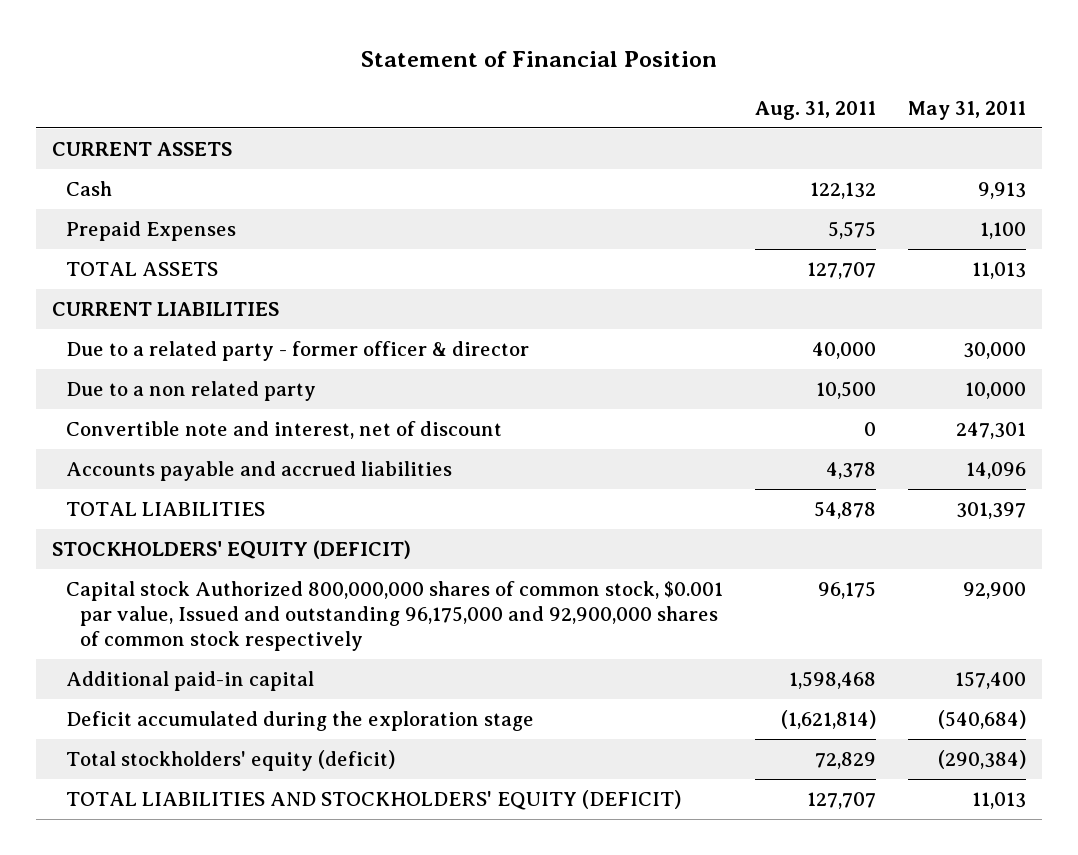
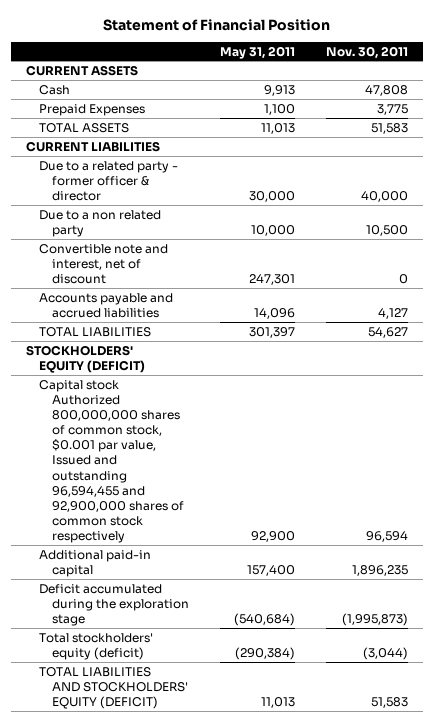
[755,100,877,120] Aug. 31, 2011 -> none
none -> [325,45,408,59] Nov. 30, 2011
[66,581,724,652] Capital stock Authorized 800,000,000 shares of common stock, $0.001 par value, Issued and outstanding 96,175,000 and 92,900,000 shares of common stock respectively -> [39,379,185,544] Capital stock Authorized 800,000,000 shares of common stock, $0.001 par value, Issued and outstanding 96,594,455 and 92,900,000 shares of common stock respectively

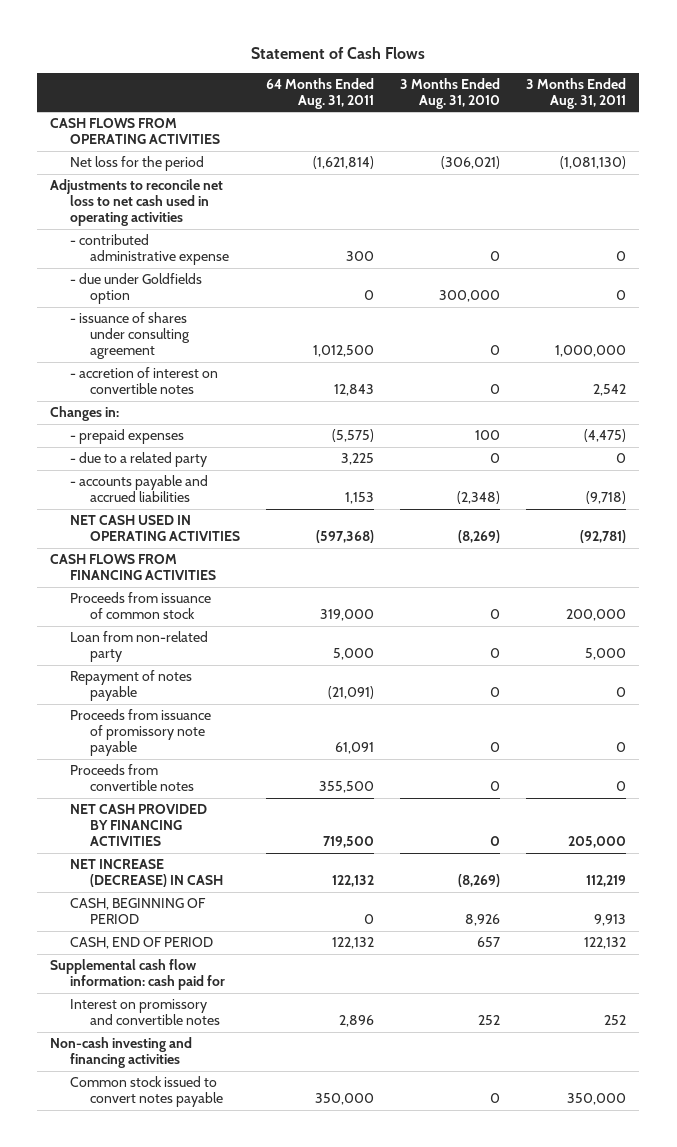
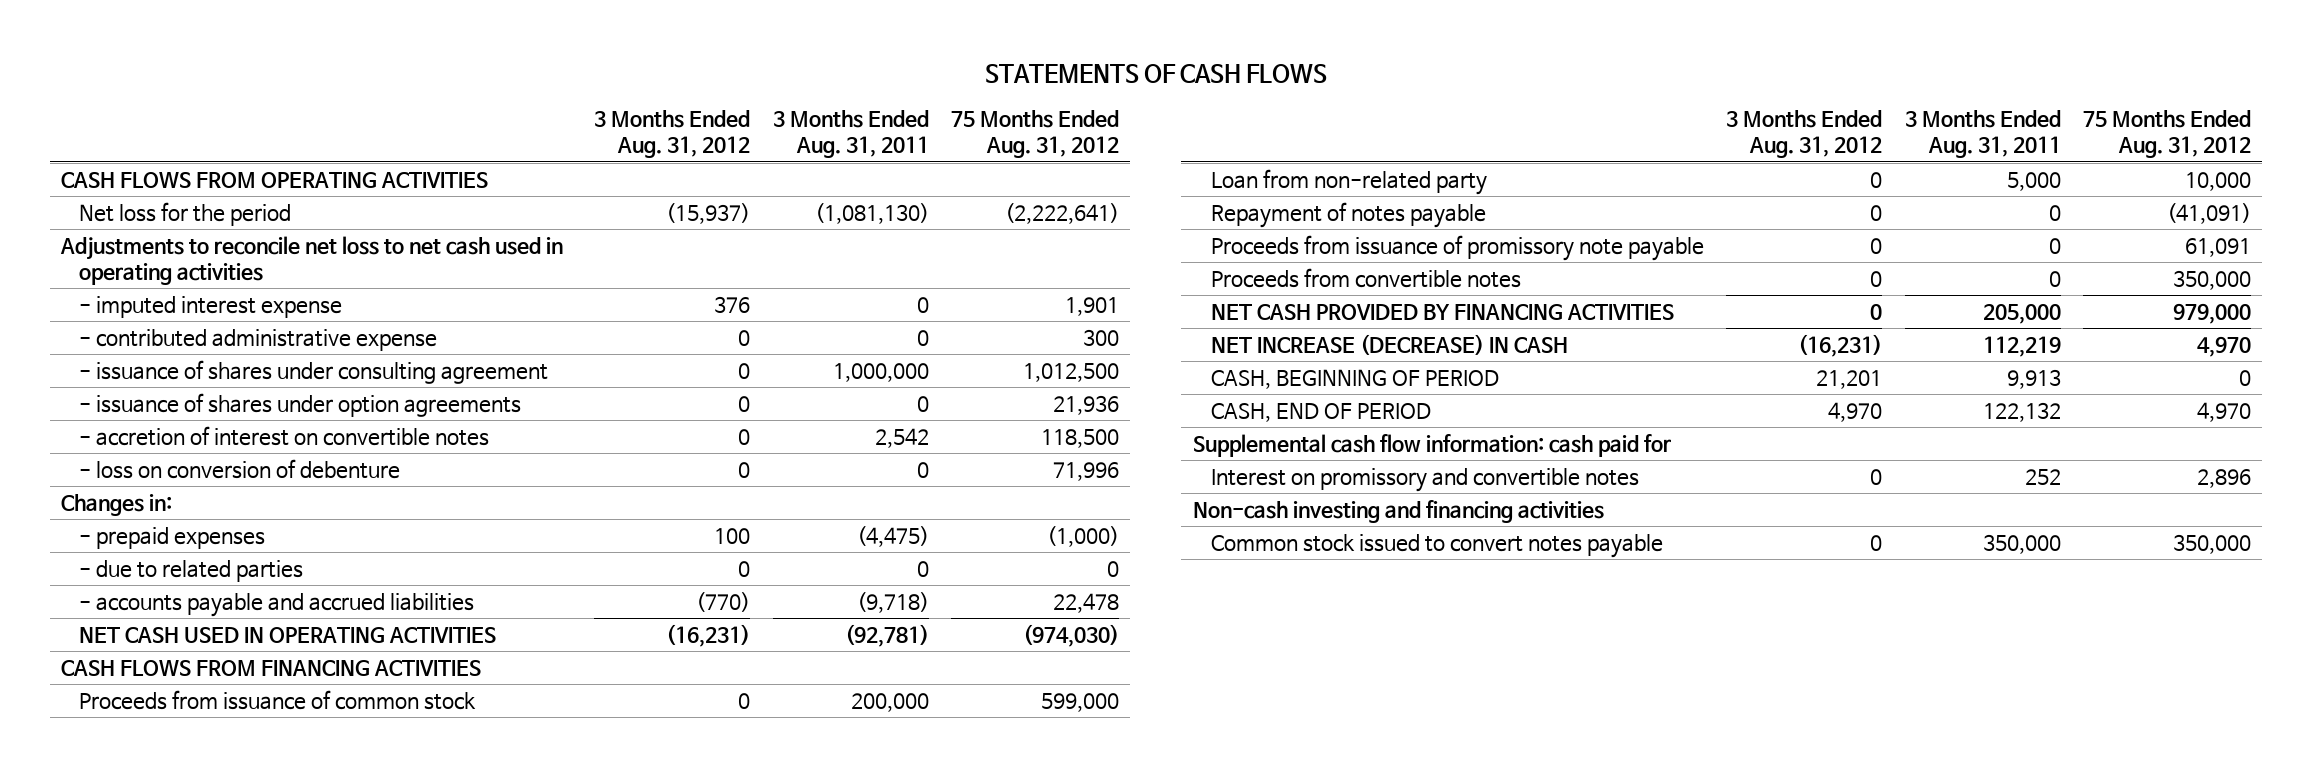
[251,46,426,59] Statement of Cash Flows -> [984,63,1327,83] STATEMENTS OF CASH FLOWS
[266,77,375,109] 64 Months Ended Aug. 31, 2011 -> none
[400,77,501,109] 3 Months Ended Aug. 31, 2010 -> none
none -> [594,110,751,159] 3 Months Ended Aug. 31, 2012
none -> [950,110,1119,159] 75 Months Ended Aug. 31, 2012
none -> [79,296,343,319] - imputed interest expense
[70,273,203,305] - due under Goldfields option -> none
none -> [79,393,522,418] - issuance of shares under option agreements
none -> [79,459,401,480] - loss on conversion of debenture
[70,452,208,468] - due to a related party -> [79,560,304,583] - due to related parties

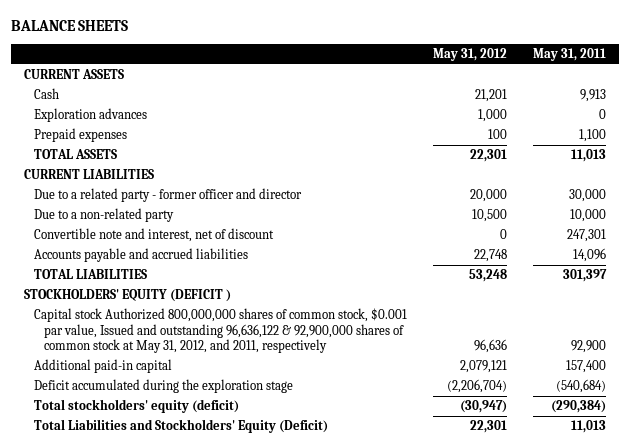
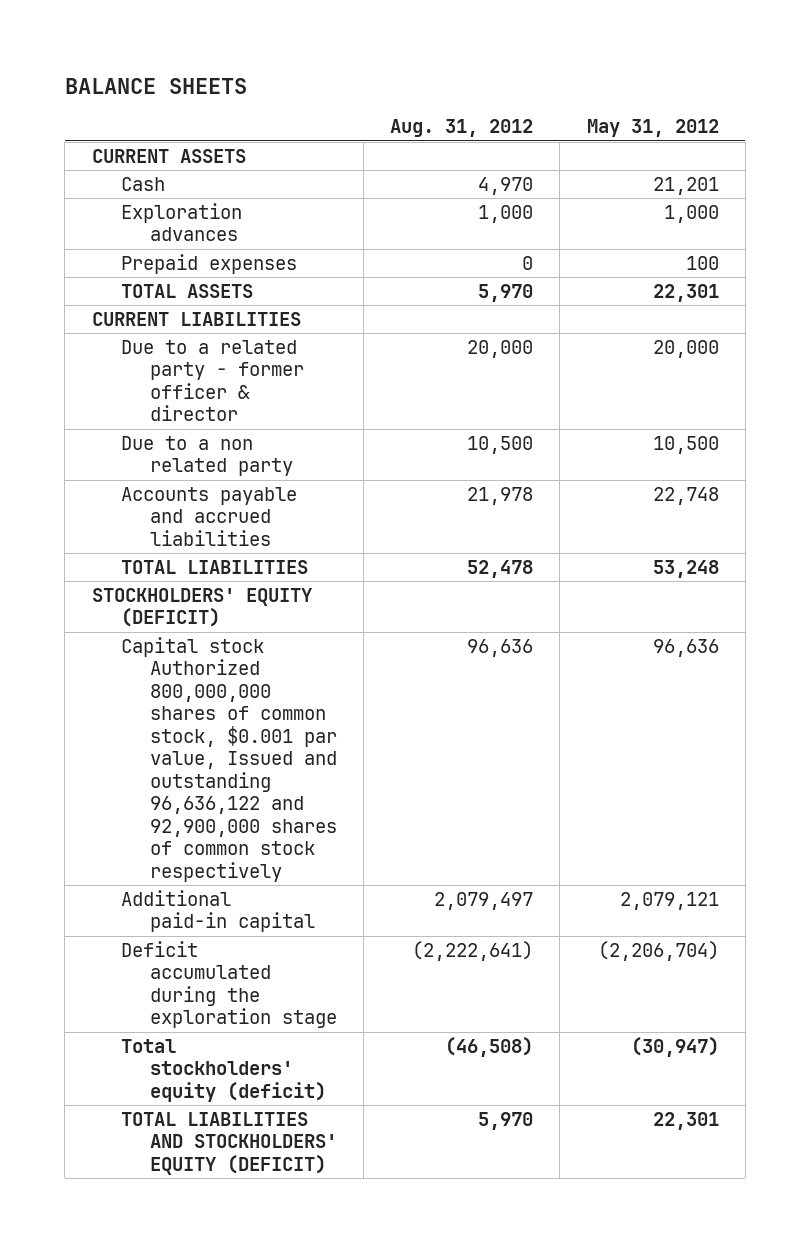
[532,48,606,62] May 31, 2011 -> none
none -> [390,119,534,138] Aug. 31, 2012
[33,228,274,243] Convertible note and interest, net of discount -> none
[33,188,302,203] Due to a related party - former officer and director -> [120,339,304,422] Due to a related party - former officer & director
[33,208,174,223] Due to a non-related party -> [120,435,293,477] Due to a non related party
[23,289,231,303] STOCKHOLDERS' EQUITY (DEFICIT ) -> [91,587,312,628] STOCKHOLDERS' EQUITY (DEFICIT)
[33,308,407,354] Capital stock Authorized 800,000,000 shares of common stock, $0.001 par value, Issued and outstanding 96,636,122 & 92,900,000 shares of common stock at May 31, 2012, and 2011, respectively -> [120,636,337,882] Capital stock Authorized 800,000,000 shares of common stock, $0.001 par value, Issued and outstanding 96,636,122 and 92,900,000 shares of common stock respectively
[33,419,328,434] Total Liabilities and Stockholders' Equity (Deficit) -> [120,1111,337,1175] TOTAL LIABILITIES AND STOCKHOLDERS' EQUITY (DEFICIT)

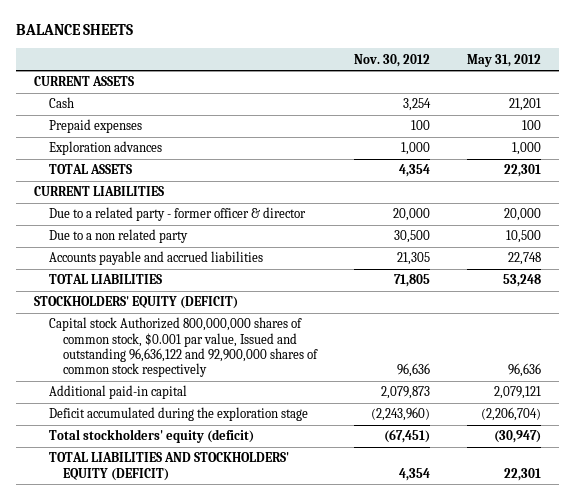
[390,119,534,138] Aug. 31, 2012 -> none
none -> [354,53,431,67] Nov. 30, 2012
[120,202,242,242] Exploration advances -> [48,141,162,156] Exploration advances

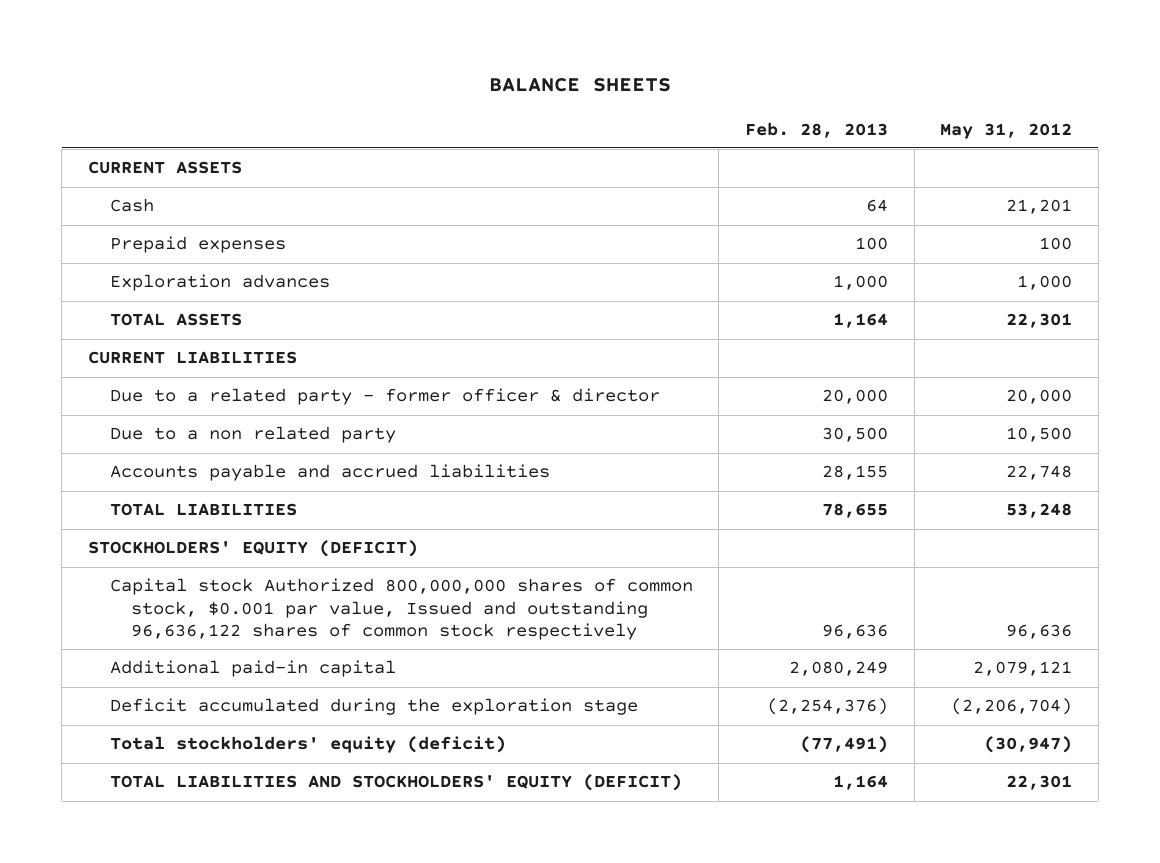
[354,53,431,67] Nov. 30, 2012 -> none
none -> [744,121,888,138] Feb. 28, 2013
[48,317,319,377] Capital stock Authorized 800,000,000 shares of common stock, $0.001 par value, Issued and outstanding 96,636,122 and 92,900,000 shares of common stock respectively -> [109,578,693,641] Capital stock Authorized 800,000,000 shares of common stock, $0.001 par value, Issued and outstanding 96,636,122 shares of common stock respectively

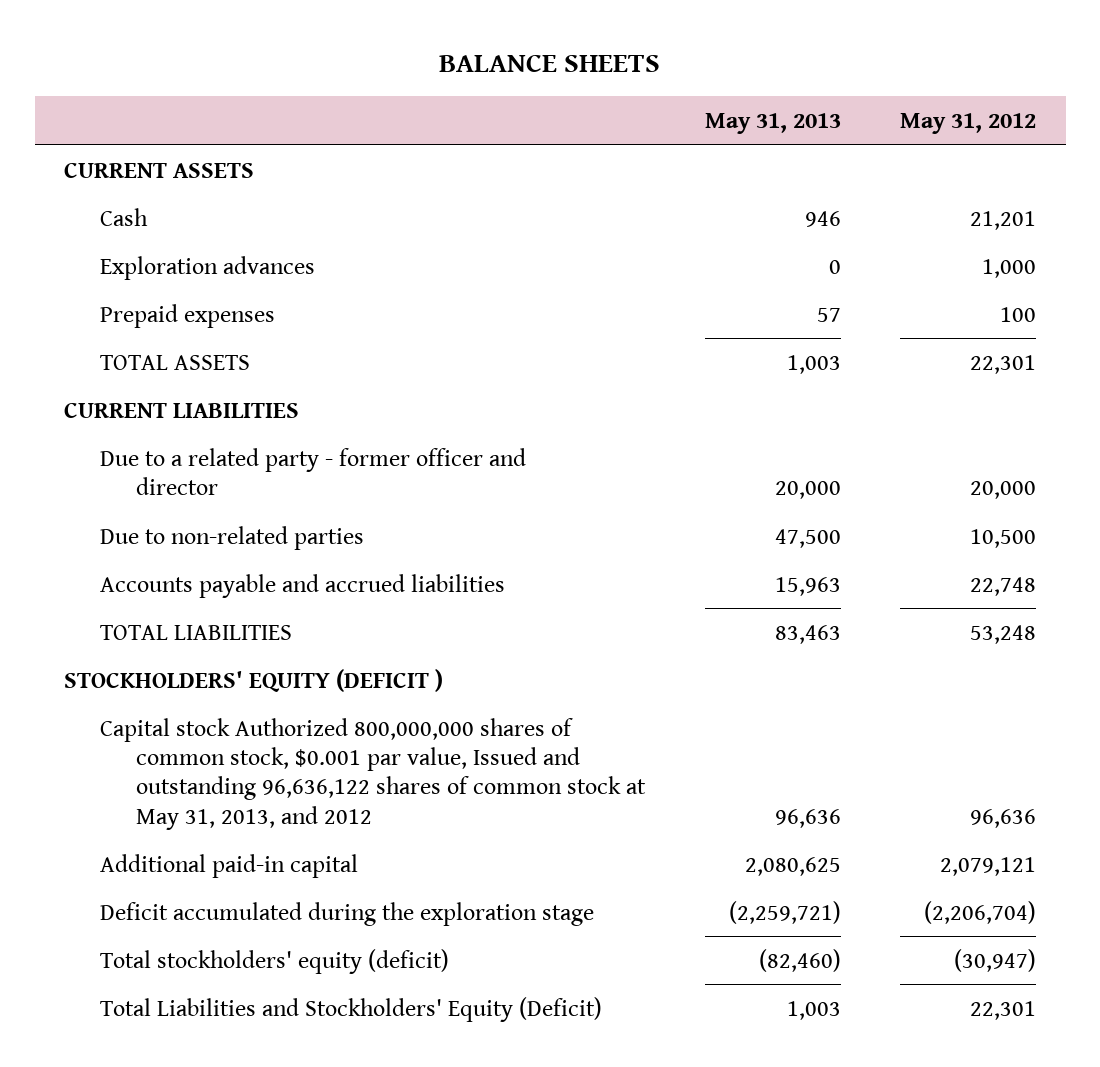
[744,121,888,138] Feb. 28, 2013 -> none
none -> [704,112,841,134] May 31, 2013
[109,236,286,254] Prepaid expenses -> [100,303,276,328] Prepaid expenses
[109,388,660,406] Due to a related party - former officer & director -> [100,447,527,495] Due to a related party - former officer and director
[109,426,396,444] Due to a non related party -> [100,525,365,550] Due to non-related parties
[87,540,418,558] STOCKHOLDERS' EQUITY (DEFICIT) -> [64,668,444,692] STOCKHOLDERS' EQUITY (DEFICIT )
[109,578,693,641] Capital stock Authorized 800,000,000 shares of common stock, $0.001 par value, Issued and outstanding 96,636,122 shares of common stock respectively -> [100,717,647,830] Capital stock Authorized 800,000,000 shares of common stock, $0.001 par value, Issued and outstanding 96,636,122 shares of common stock at May 31, 2013, and 2012
[109,774,682,792] TOTAL LIABILITIES AND STOCKHOLDERS' EQUITY (DEFICIT) -> [100,996,603,1022] Total Liabilities and Stockholders' Equity (Deficit)

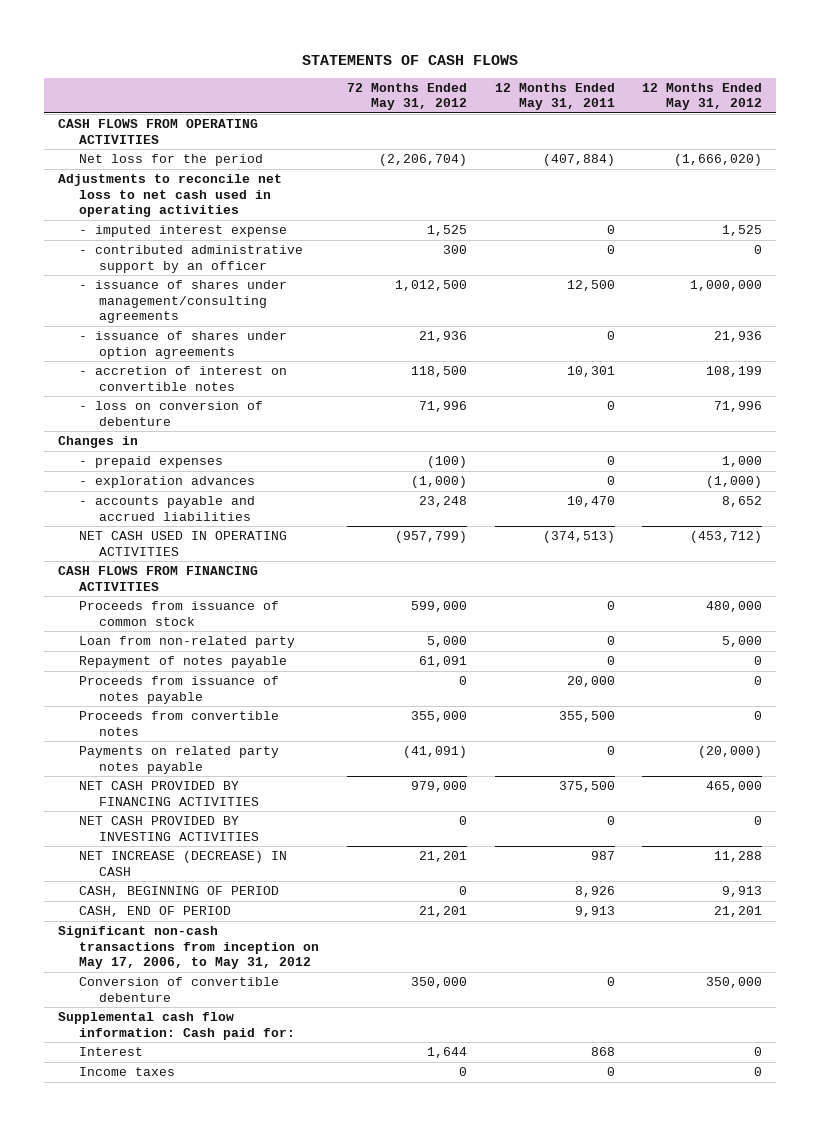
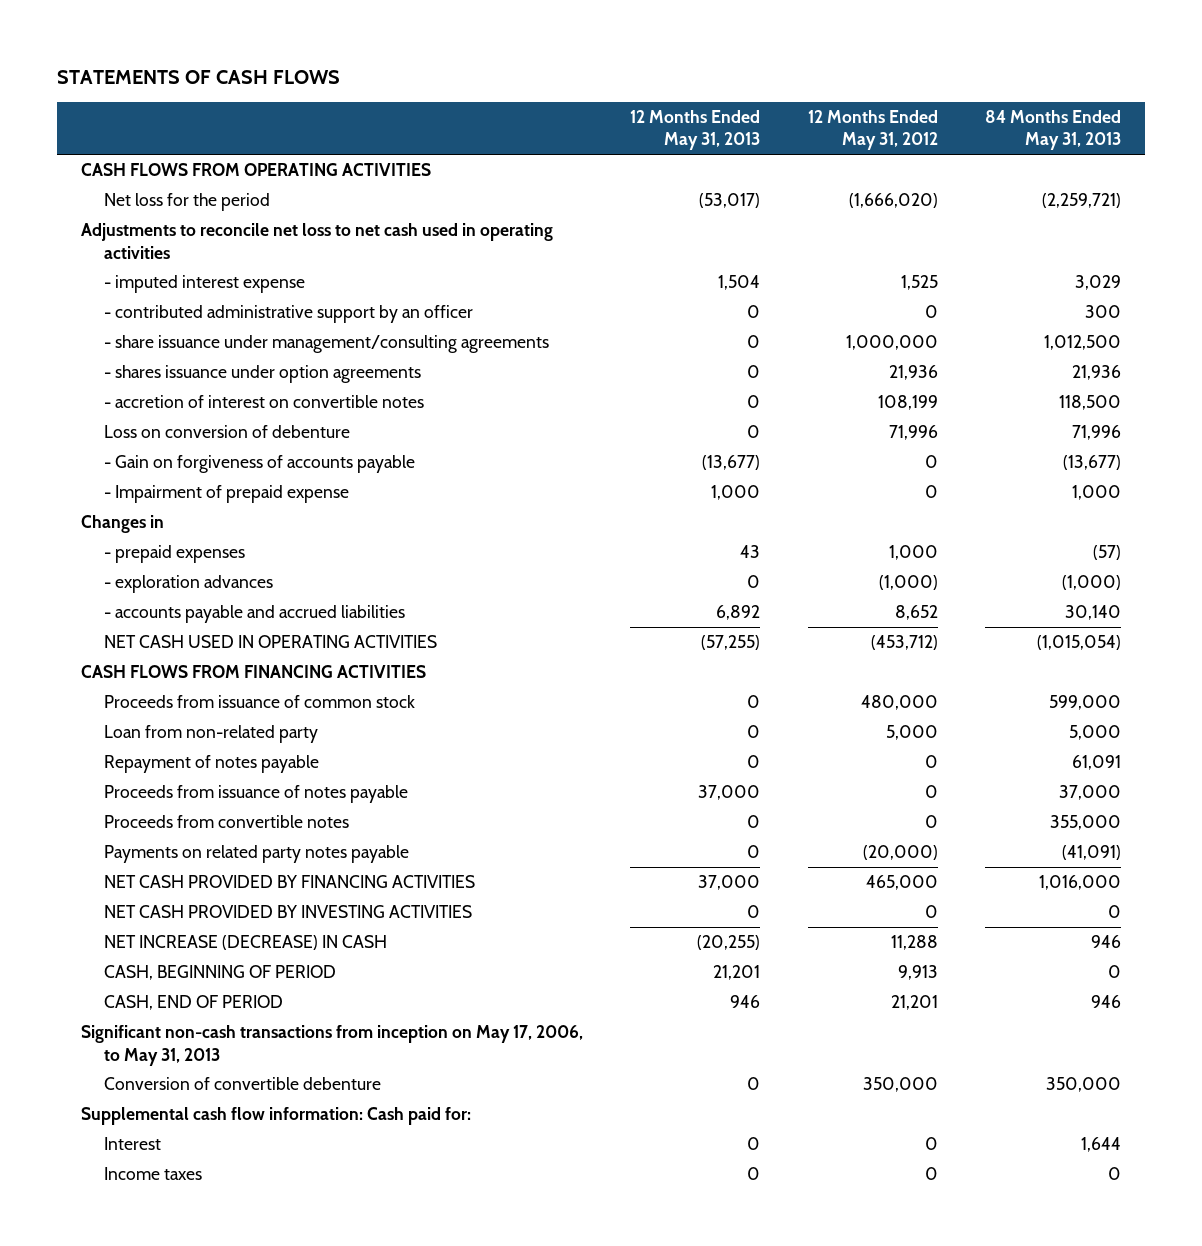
[346,82,467,111] 72 Months Ended May 31, 2012 -> none
[494,82,615,111] 12 Months Ended May 31, 2011 -> none
none -> [630,109,761,151] 12 Months Ended May 31, 2013
none -> [984,109,1121,151] 84 Months Ended May 31, 2013
[78,280,287,324] - issuance of shares under management/consulting agreements -> [104,334,550,353] - share issuance under management/consulting agreements
[78,331,287,359] - issuance of shares under option agreements -> [104,364,422,383] - shares issuance under option agreements
[78,401,263,426] - loss on conversion of debenture -> [104,424,351,438] Loss on conversion of debenture
none -> [104,454,416,473] - Gain on forgiveness of accounts payable
none -> [104,484,350,503] - Impairment of prepaid expense
[58,926,319,970] Significant non-cash transactions from inception on May 17, 2006, to May 31, 2012 -> [81,1024,584,1066] Significant non-cash transactions from inception on May 17, 2006, to May 31, 2013

